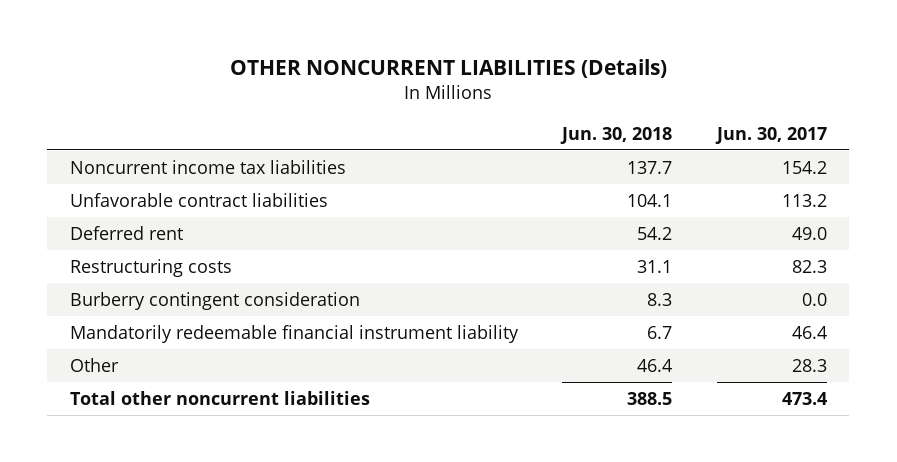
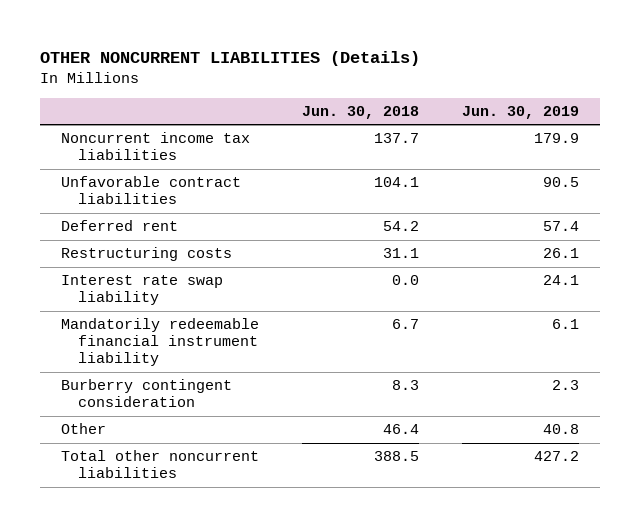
[714,126,827,144] Jun. 30, 2017 -> none
none -> [461,105,579,119] Jun. 30, 2019
none -> [61,275,224,306] Interest rate swap liability
[69,291,360,310] Burberry contingent consideration -> [61,379,233,408] Burberry contingent consideration

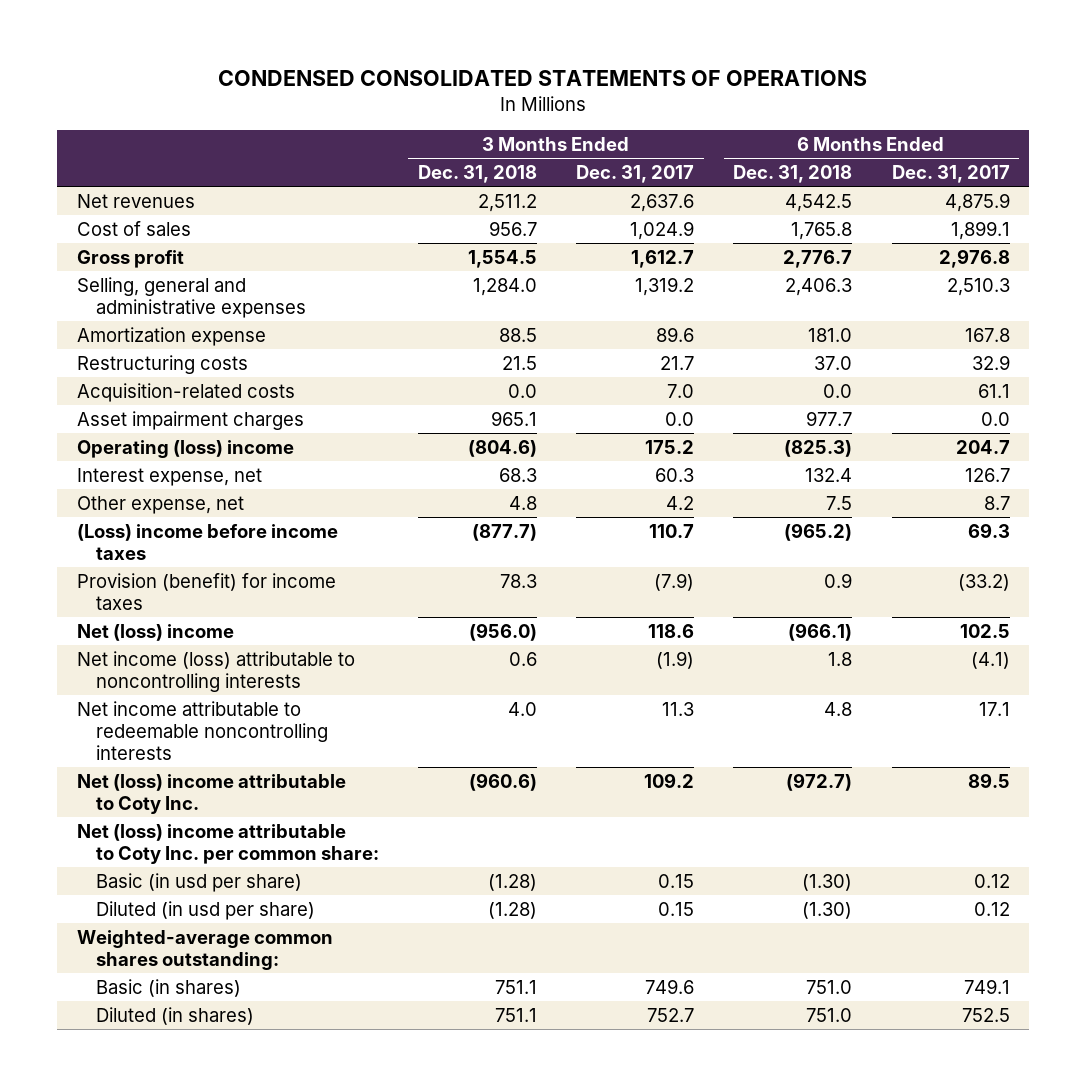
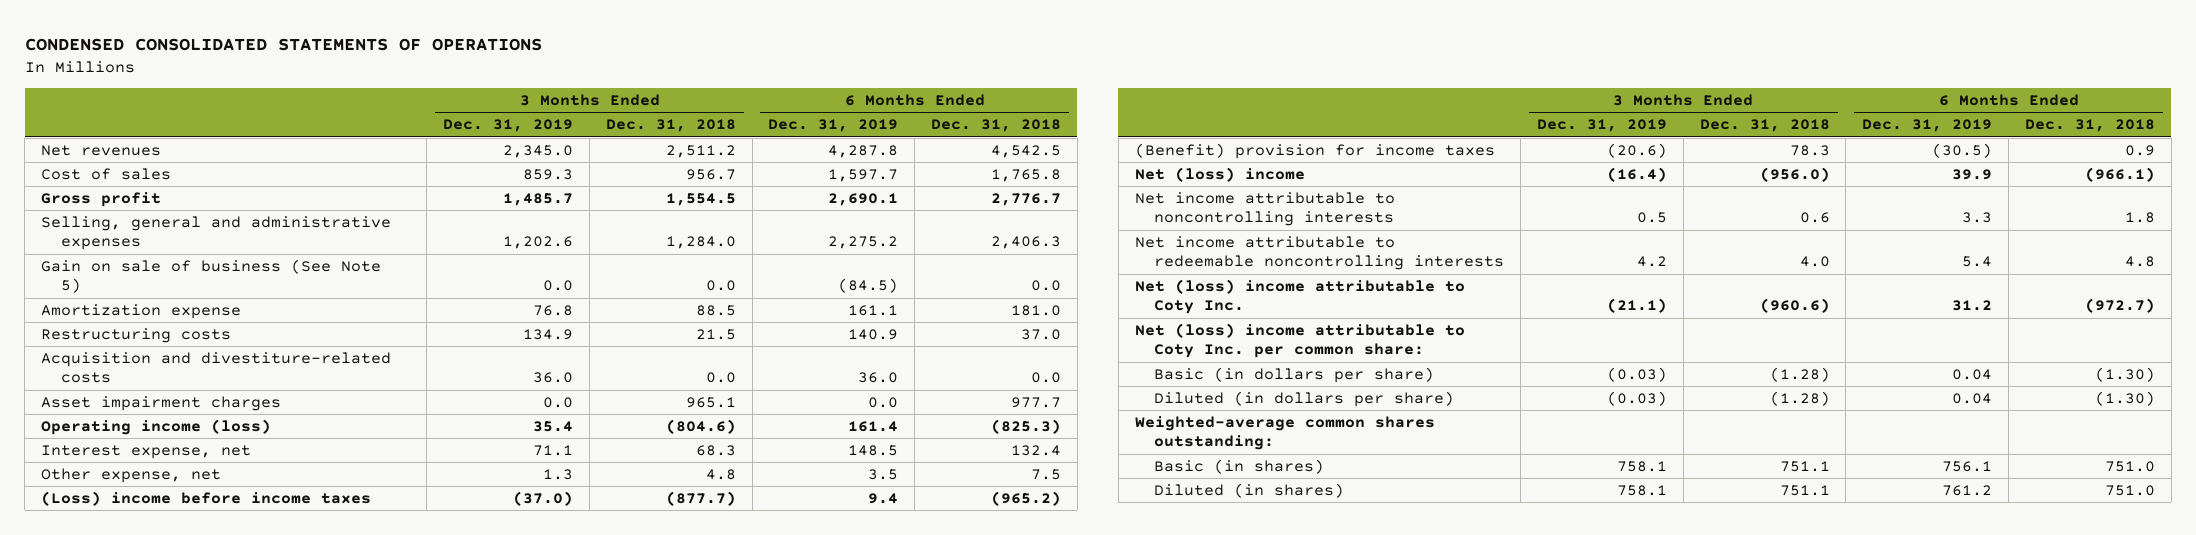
[576,165,695,184] Dec. 31, 2017 -> none
[891,165,1010,184] Dec. 31, 2017 -> none
none -> [443,119,574,133] Dec. 31, 2019
none -> [768,119,899,133] Dec. 31, 2019
none -> [40,258,381,294] Gain on sale of business (See Note 5)
[76,382,295,402] Acquisition-related costs -> [40,351,391,384] Acquisition and divestiture-related costs
[76,439,294,458] Operating (loss) income -> [40,418,271,435] Operating income (loss)
[76,572,336,610] Provision (benefit) for income taxes -> [1134,142,1495,159] (Benefit) provision for income taxes
[76,650,355,692] Net income (loss) attributable to noncontrolling interests -> [1134,191,1395,227] Net income attributable to noncontrolling interests
[95,872,302,892] Basic (in usd per share) -> [1154,366,1435,383] Basic (in dollars per share)
[95,900,315,920] Diluted (in usd per share) -> [1154,390,1455,407] Diluted (in dollars per share)

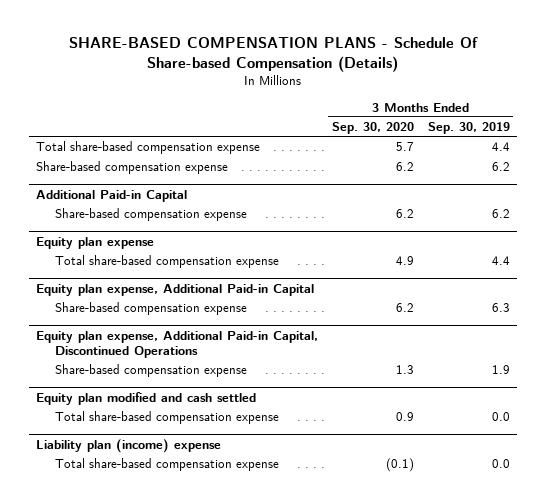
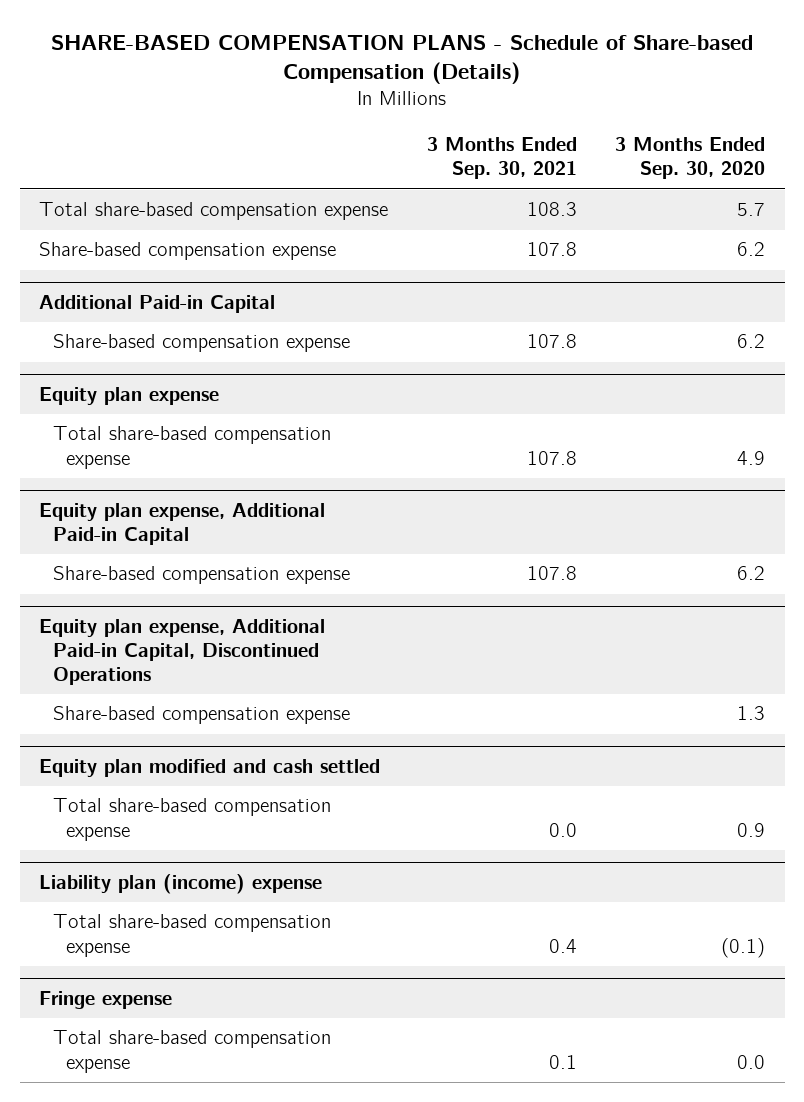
[68,37,478,72] SHARE-BASED COMPENSATION PLANS - Schedule Of Share-based Compensation (Details) -> [51,34,754,85] SHARE-BASED COMPENSATION PLANS - Schedule of Share-based Compensation (Details)
[427,122,510,135] Sep. 30, 2019 -> none
none -> [426,137,577,180] 3 Months Ended Sep. 30, 2021
none -> [38,990,172,1009] Fringe expense
none -> [52,1030,331,1073] Total share-based compensation expense

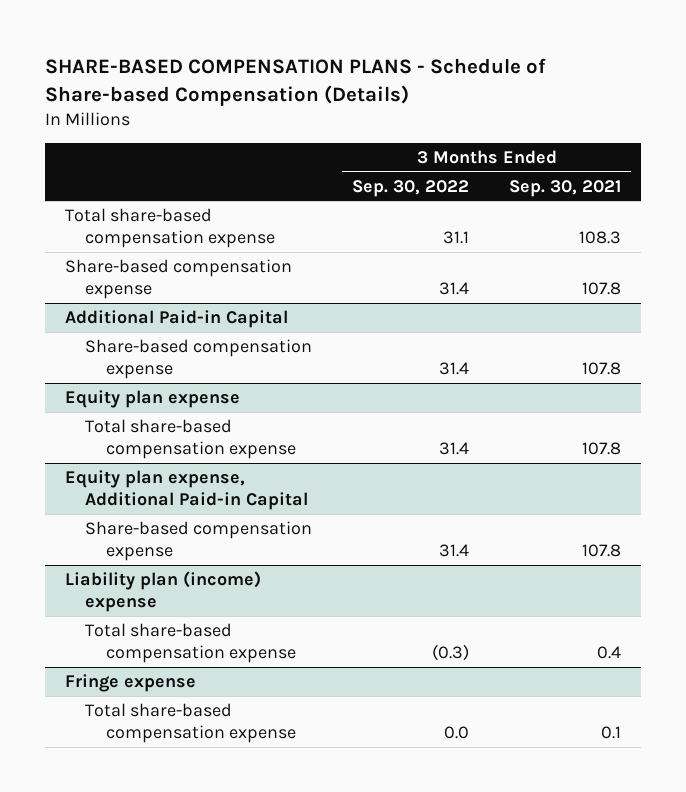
[615,137,766,180] 3 Months Ended Sep. 30, 2020 -> none
none -> [352,179,470,197] Sep. 30, 2022
[38,618,325,686] Equity plan expense, Additional Paid-in Capital, Discontinued Operations -> none
[52,706,350,725] Share-based compensation expense -> none
[38,758,380,777] Equity plan modified and cash settled -> none
[52,798,331,841] Total share-based compensation expense -> none

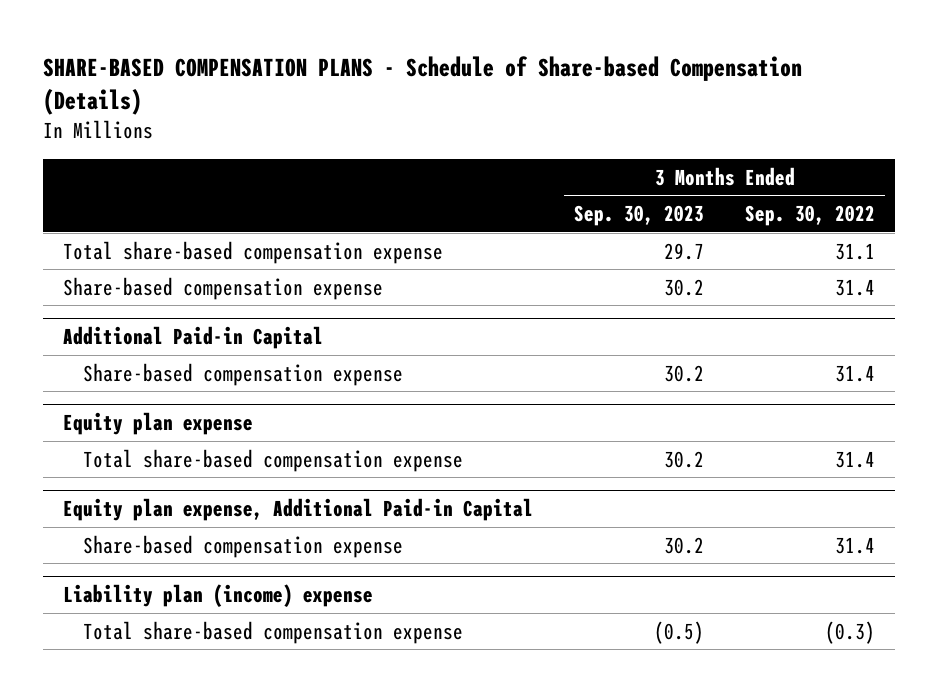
[509,179,622,197] Sep. 30, 2021 -> none
none -> [574,205,705,227] Sep. 30, 2023
[65,673,197,692] Fringe expense -> none
[85,702,296,744] Total share-based compensation expense -> none

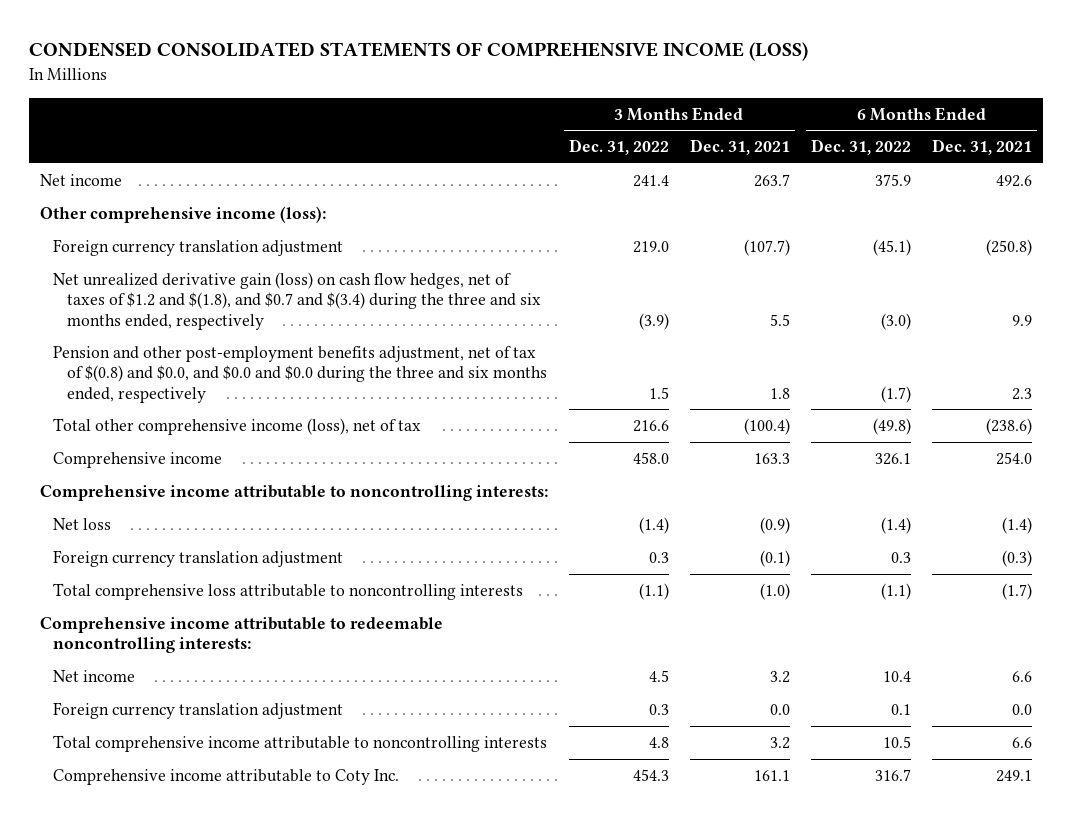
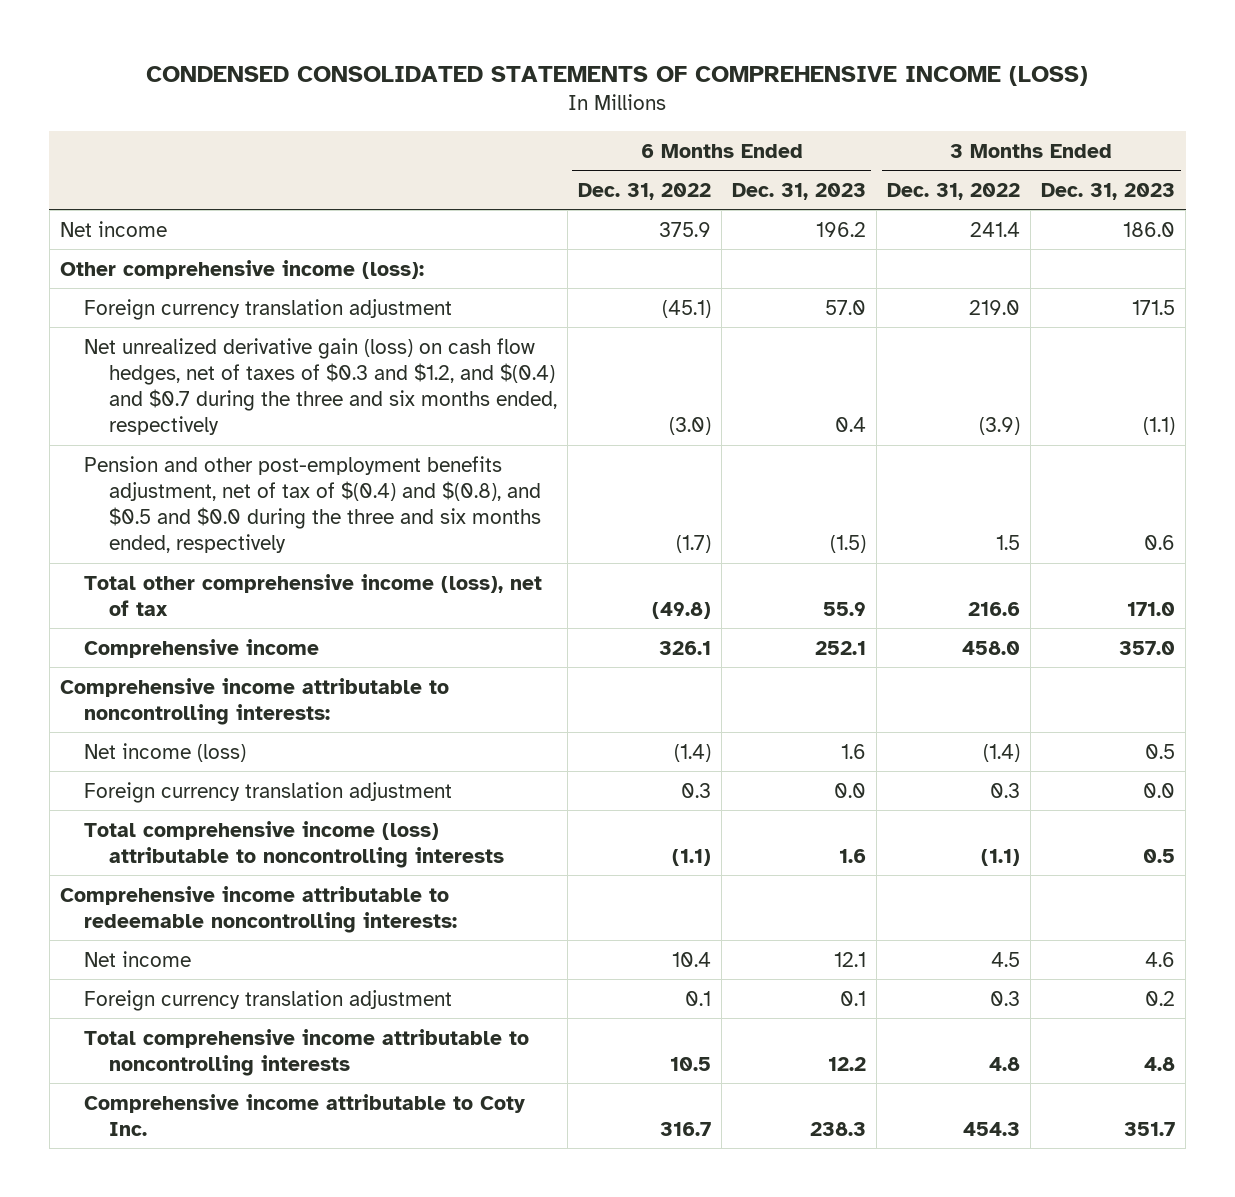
[689,139,790,156] Dec. 31, 2021 -> none
[932,139,1033,156] Dec. 31, 2021 -> none
none -> [731,182,866,200] Dec. 31, 2023
none -> [1041,182,1176,200] Dec. 31, 2023
[53,271,541,330] Net unrealized derivative gain (loss) on cash flow hedges, net of taxes of $1.2 and $(1.8), and $0.7 and $(3.4) during the three and six months ended, respectively -> [84,337,557,436] Net unrealized derivative gain (loss) on cash flow hedges, net of taxes of $0.3 and $1.2, and $(0.4) and $0.7 during the three and six months ended, respectively
[53,345,547,403] Pension and other post-employment benefits adjustment, net of tax of $(0.8) and $0.0, and $0.0 and $0.0 during the three and six months ended, respectively -> [84,455,541,554] Pension and other post-employment benefits adjustment, net of tax of $(0.4) and $(0.8), and $0.5 and $0.0 during the three and six months ended, respectively
[53,517,112,530] Net loss -> [84,742,247,762] Net income (loss)
[53,582,524,600] Total comprehensive loss attributable to noncontrolling interests -> [84,820,504,868] Total comprehensive income (loss) attributable to noncontrolling interests

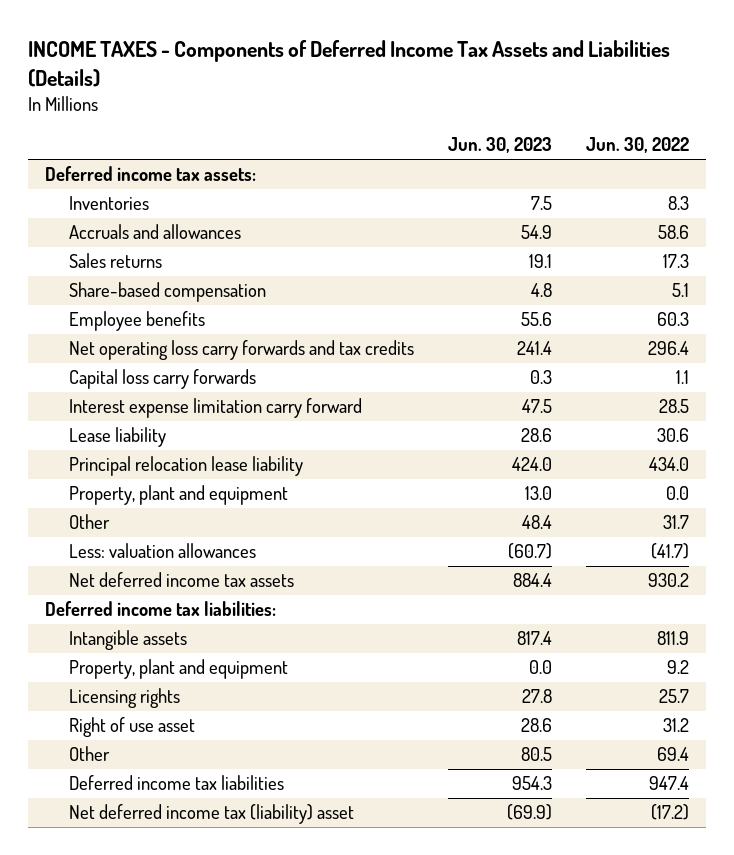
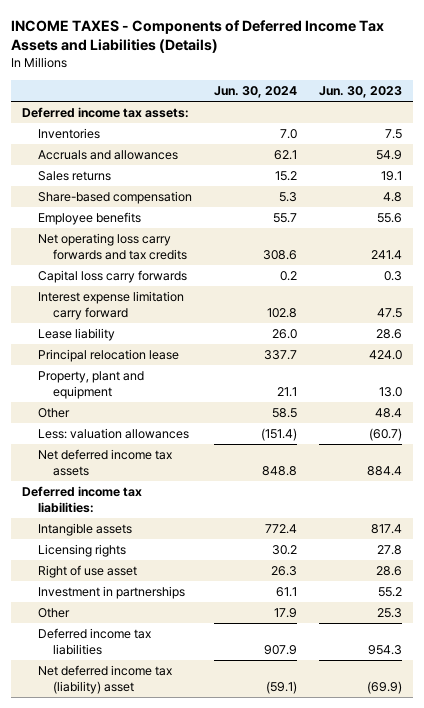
[585,137,689,154] Jun. 30, 2022 -> none
none -> [213,86,297,99] Jun. 30, 2024
[69,456,304,477] Principal relocation lease liability -> [37,349,179,363] Principal relocation lease
[69,659,289,680] Property, plant and equipment -> none
none -> [37,586,185,600] Investment in partnerships
[521,747,553,762] 80.5 -> [376,608,402,619] 25.3

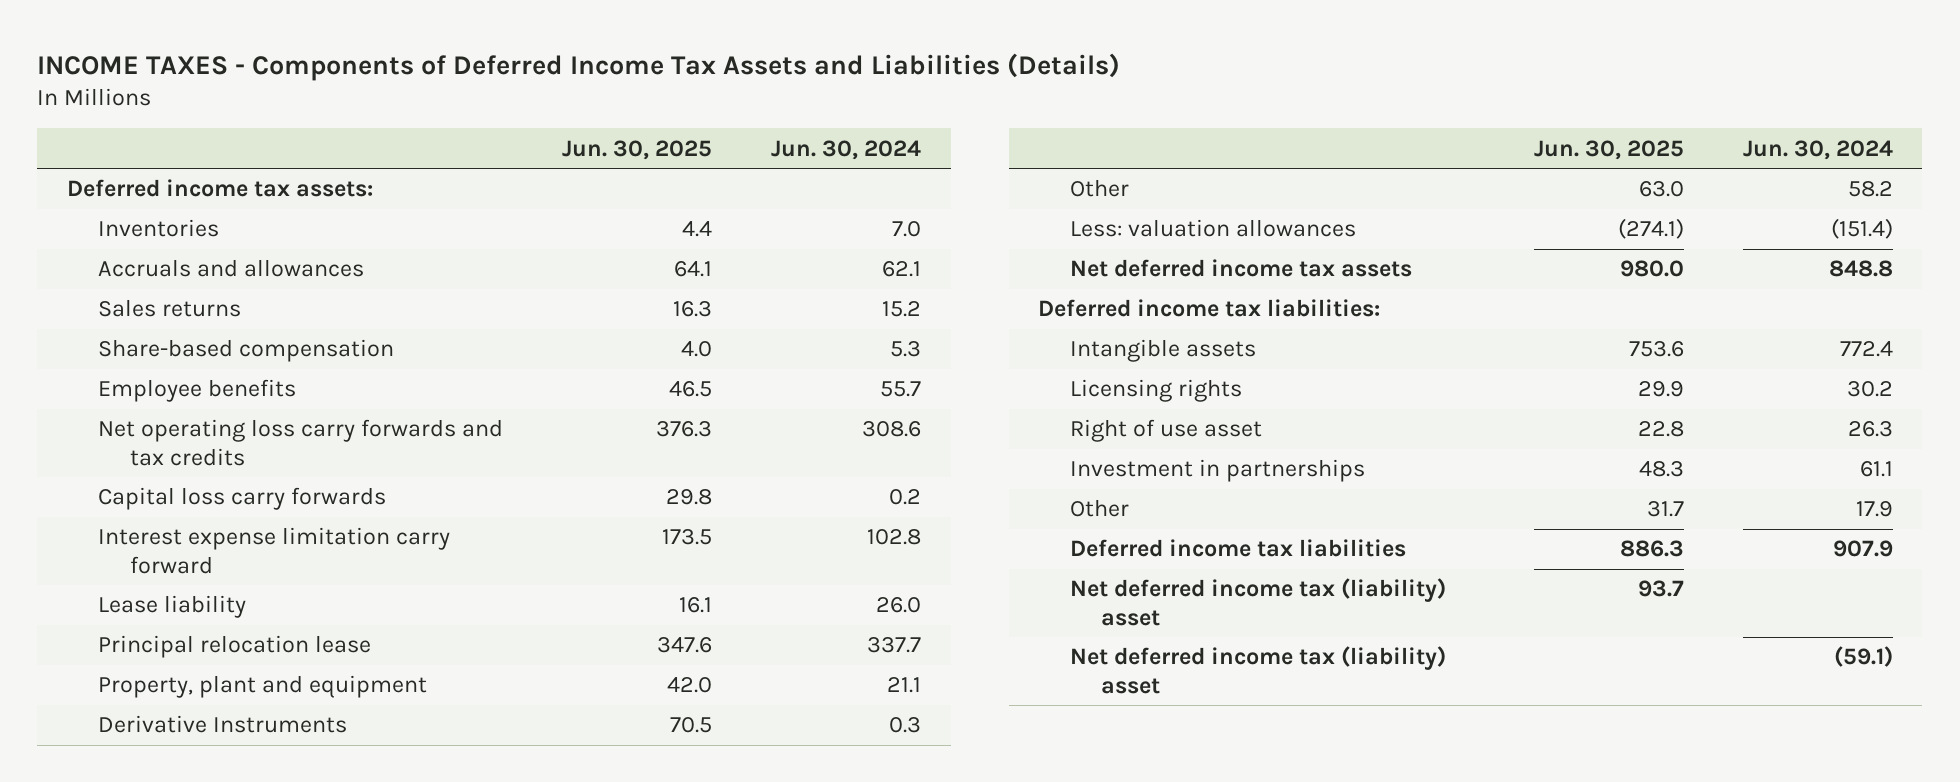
[318,86,402,99] Jun. 30, 2023 -> none
none -> [562,139,713,160] Jun. 30, 2025
none -> [98,715,348,734] Derivative Instruments
[271,408,297,419] 58.5 -> [1847,181,1893,198] 58.2
none -> [1069,578,1446,626] Net deferred income tax (liability) asset

